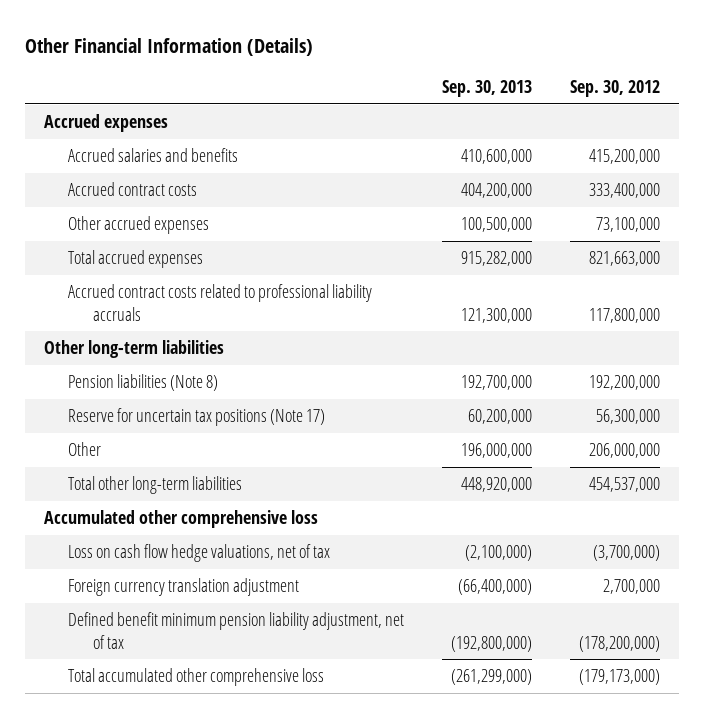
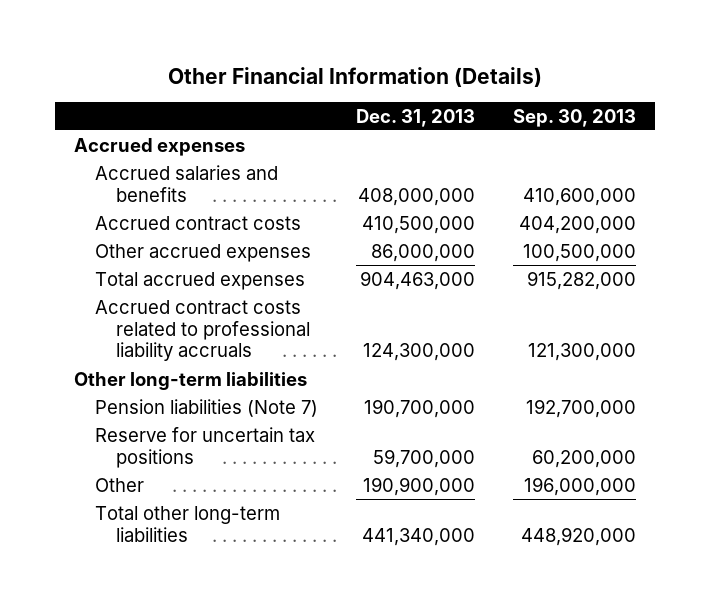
[569,80,660,98] Sep. 30, 2012 -> none
none -> [355,108,475,127] Dec. 31, 2013
[68,374,219,392] Pension liabilities (Note 8) -> [94,398,318,417] Pension liabilities (Note 7)
[68,408,326,427] Reserve for uncertain tax positions (Note 17) -> [94,426,315,468] Reserve for uncertain tax positions
[44,510,319,529] Accumulated other comprehensive loss -> none
[68,544,331,563] Loss on cash flow hedge valuations, net of tax -> none
[68,578,300,597] Foreign currency translation adjustment -> none
[68,612,405,649] Defined benefit minimum pension liability adjustment, net of tax -> none
[68,668,325,687] Total accumulated other comprehensive loss -> none

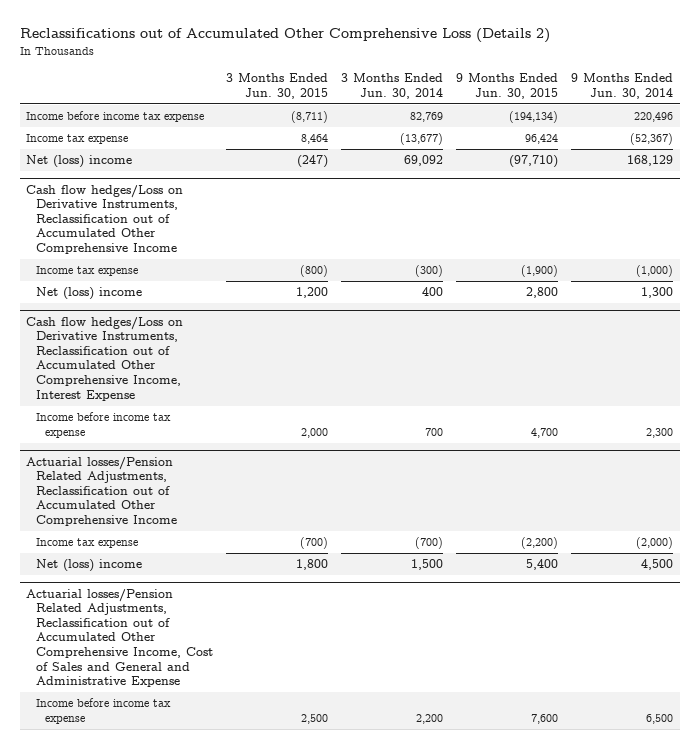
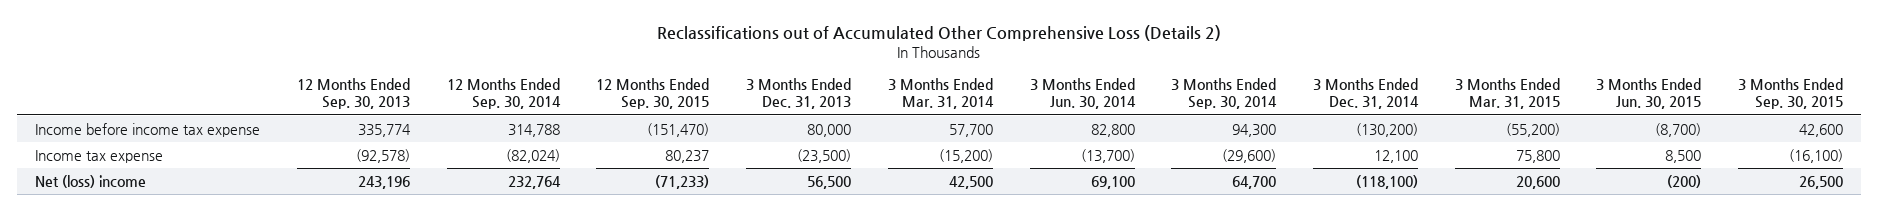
[456,73,559,100] 9 Months Ended Jun. 30, 2015 -> none
[571,73,674,100] 9 Months Ended Jun. 30, 2014 -> none
none -> [296,77,410,110] 12 Months Ended Sep. 30, 2013
none -> [446,77,561,110] 12 Months Ended Sep. 30, 2014
none -> [596,77,710,110] 12 Months Ended Sep. 30, 2015
none -> [746,77,852,110] 3 Months Ended Dec. 31, 2013
none -> [887,77,994,110] 3 Months Ended Mar. 31, 2014
none -> [1171,77,1278,110] 3 Months Ended Sep. 30, 2014
none -> [1312,77,1419,110] 3 Months Ended Dec. 31, 2014
none -> [1454,77,1560,110] 3 Months Ended Mar. 31, 2015
none -> [1738,77,1844,110] 3 Months Ended Sep. 30, 2015
[26,184,184,255] Cash flow hedges/Loss on Derivative Instruments, Reclassification out of Accumulated Other Comprehensive Income -> none
[35,266,138,277] Income tax expense -> none
[35,287,142,301] Net (loss) income -> none
[26,316,184,401] Cash flow hedges/Loss on Derivative Instruments, Reclassification out of Accumulated Other Comprehensive Income, Interest Expense -> none
[35,412,171,438] Income before income tax expense -> none
[26,456,177,527] Actuarial losses/Pension Related Adjustments, Reclassification out of Accumulated Other Comprehensive Income -> none
[35,538,138,549] Income tax expense -> none
[35,559,142,573] Net (loss) income -> none
[26,588,213,688] Actuarial losses/Pension Related Adjustments, Reclassification out of Accumulated Other Comprehensive Income, Cost of Sales and General and Administrative Expense -> none
[35,698,171,724] Income before income tax expense -> none
[290,111,328,124] (8,711) -> [1655,123,1702,138] (8,700)
[410,112,444,123] 82,769 -> [1090,124,1135,138] 82,800
[300,134,328,145] 8,464 -> [1665,150,1702,164] 8,500
[400,133,444,146] (13,677) -> [1080,149,1135,164] (13,700)
[296,155,328,169] (247) -> [1667,175,1702,189] (200)
[404,155,444,167] 69,092 -> [1090,176,1135,190] 69,100

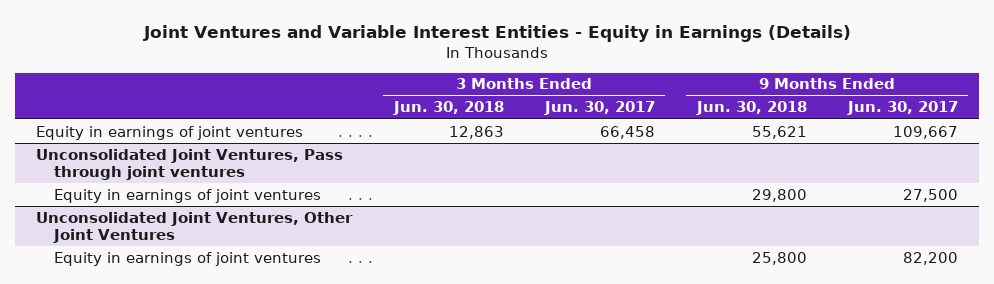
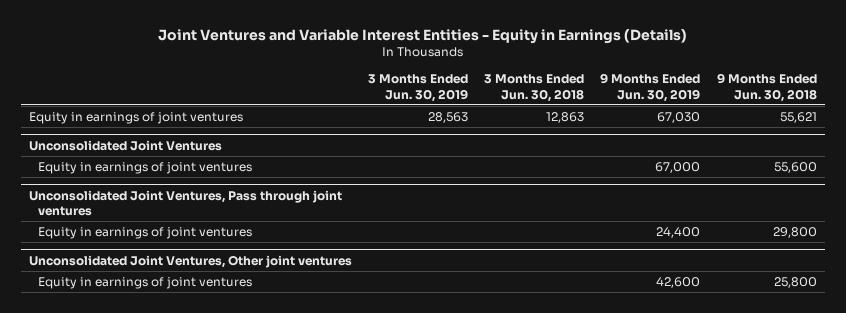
[544,101,656,116] Jun. 30, 2017 -> none
[847,101,959,116] Jun. 30, 2017 -> none
none -> [368,74,469,102] 3 Months Ended Jun. 30, 2019
none -> [600,73,701,102] 9 Months Ended Jun. 30, 2019
none -> [29,139,223,151] Unconsolidated Joint Ventures
none -> [37,161,252,174] Equity in earnings of joint ventures
[36,211,354,244] Unconsolidated Joint Ventures, Other Joint Ventures -> [29,254,353,268] Unconsolidated Joint Ventures, Other joint ventures

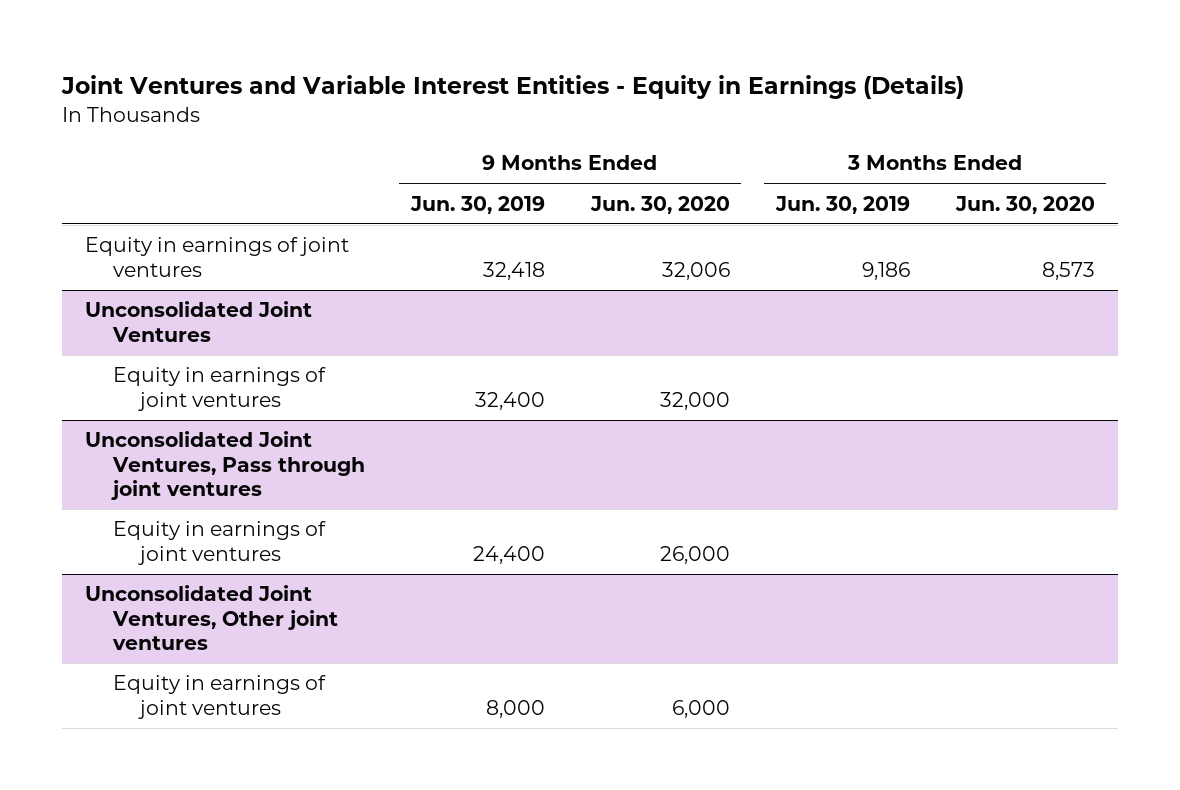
[484,74,585,102] 3 Months Ended Jun. 30, 2018 -> none
[716,73,817,102] 9 Months Ended Jun. 30, 2018 -> none
none -> [589,195,730,214] Jun. 30, 2020
none -> [954,195,1095,214] Jun. 30, 2020
[428,111,469,123] 28,563 -> [861,261,910,280] 9,186
[657,111,701,123] 67,030 -> [482,261,545,280] 32,418
[655,161,701,173] 67,000 -> [474,391,545,410] 32,400
[656,276,701,288] 42,600 -> [485,699,545,718] 8,000

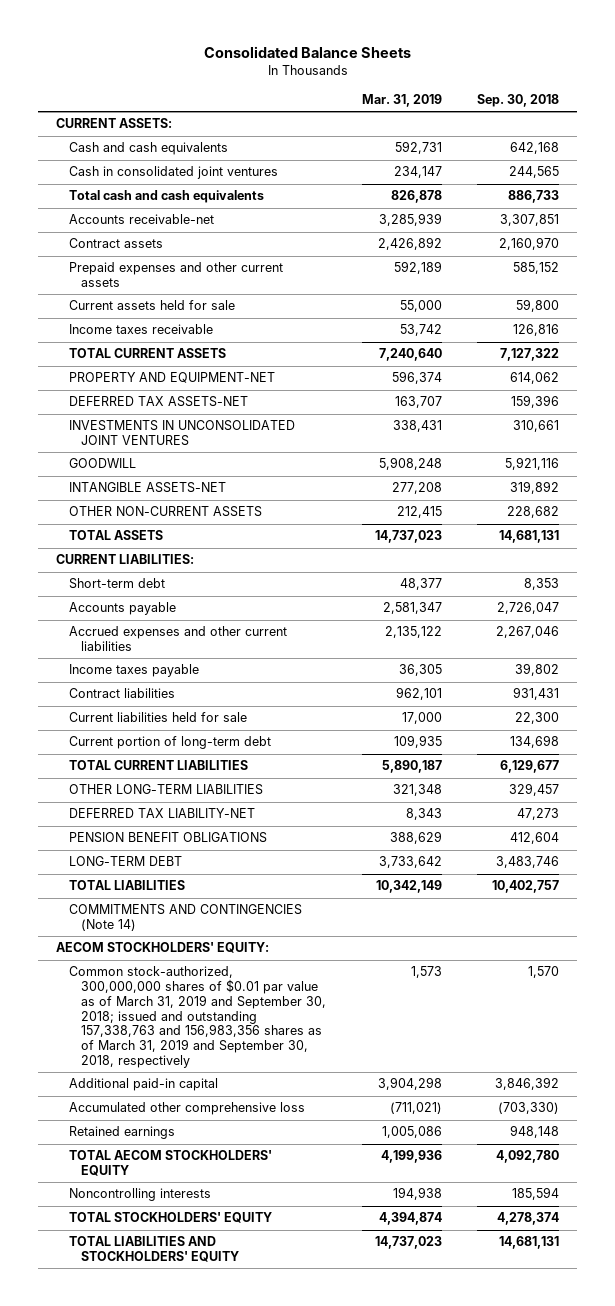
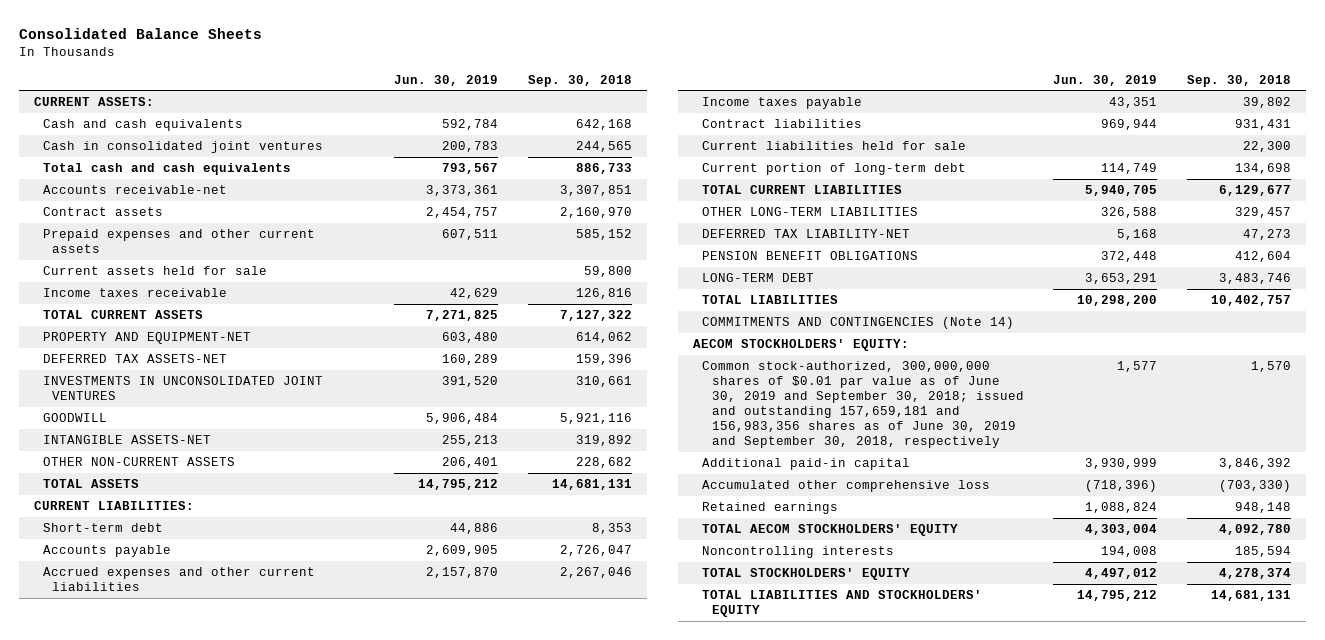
[361,94,442,108] Mar. 31, 2019 -> none
none -> [394,74,499,86] Jun. 30, 2019
[68,966,327,1068] Common stock-authorized, 300,000,000 shares of $0.01 par value as of March 31, 2019 and September 30, 2018; issued and outstanding 157,338,763 and 156,983,356 shares as of March 31, 2019 and September 30, 2018, respectively -> [702,361,1024,448] Common stock-authorized, 300,000,000 shares of $0.01 par value as of June 30, 2019 and September 30, 2018; issued and outstanding 157,659,181 and 156,983,356 shares as of June 30, 2019 and September 30, 2018, respectively

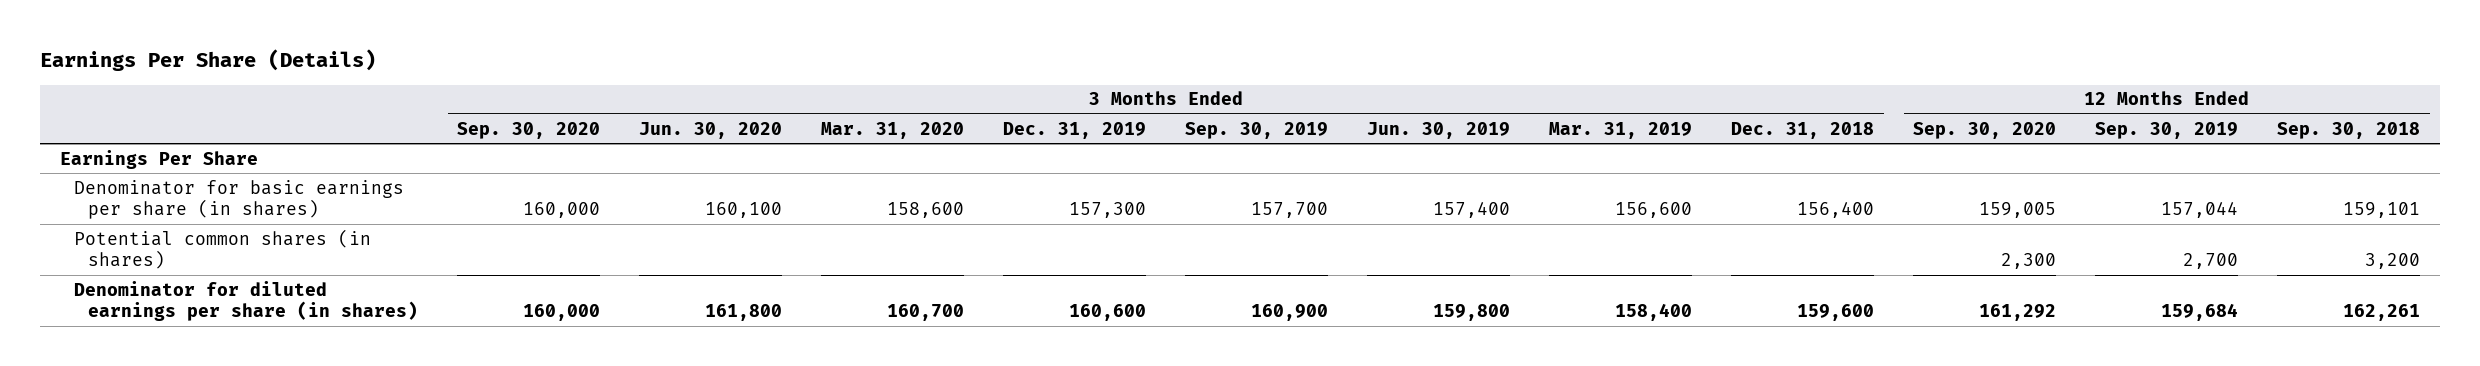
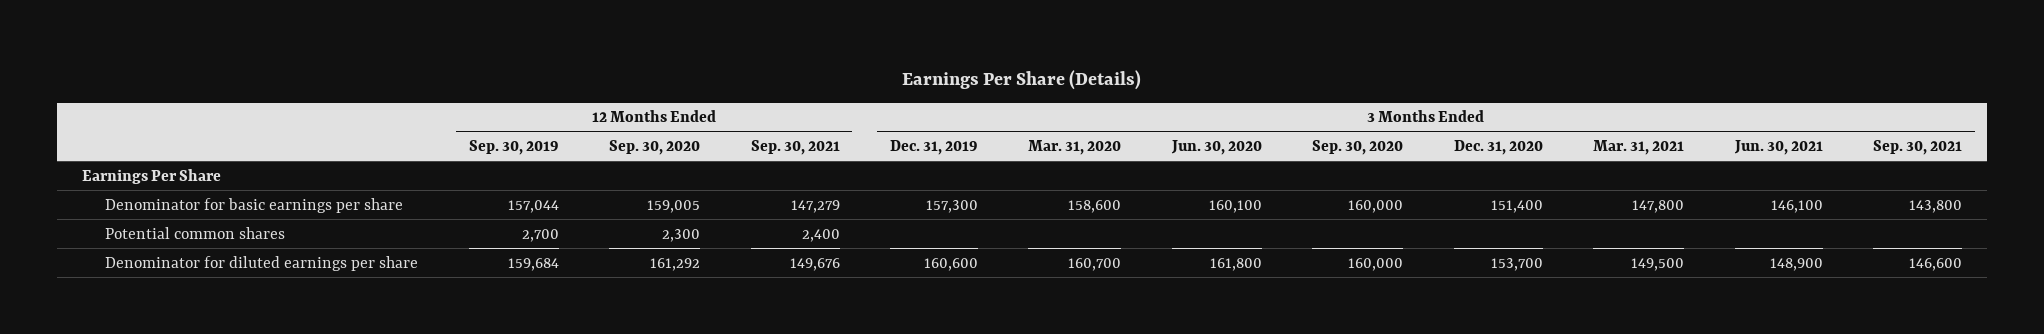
[1185,121,1329,139] Sep. 30, 2019 -> none
[1367,121,1511,139] Jun. 30, 2019 -> none
[1549,121,1693,139] Mar. 31, 2019 -> none
[1731,121,1875,139] Dec. 31, 2018 -> none
[2277,121,2421,139] Sep. 30, 2018 -> none
none -> [750,140,840,156] Sep. 30, 2021
none -> [1453,140,1543,156] Dec. 31, 2020
none -> [1593,140,1685,156] Mar. 31, 2021
none -> [1733,140,1823,156] Jun. 30, 2021
none -> [1872,140,1962,156] Sep. 30, 2021
[74,179,405,220] Denominator for basic earnings per share (in shares) -> [105,197,404,213] Denominator for basic earnings per share
[74,228,372,270] Potential common shares (in shares) -> [105,226,286,239] Potential common shares
[74,280,419,322] Denominator for diluted earnings per share (in shares) -> [105,255,419,271] Denominator for diluted earnings per share

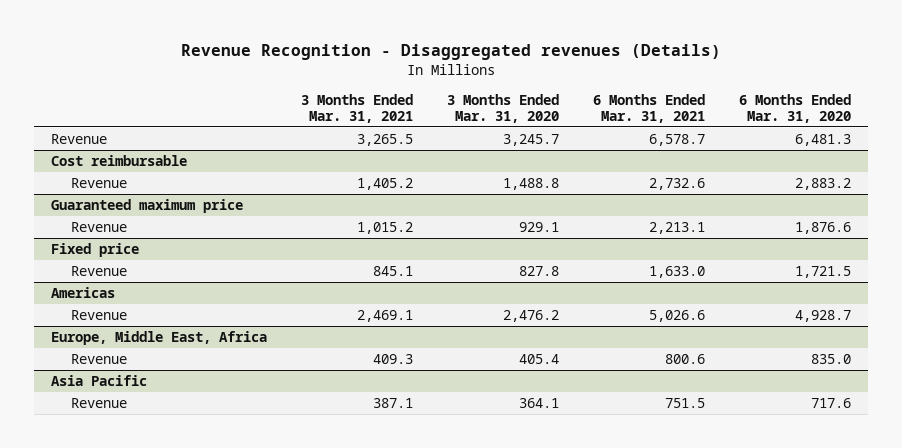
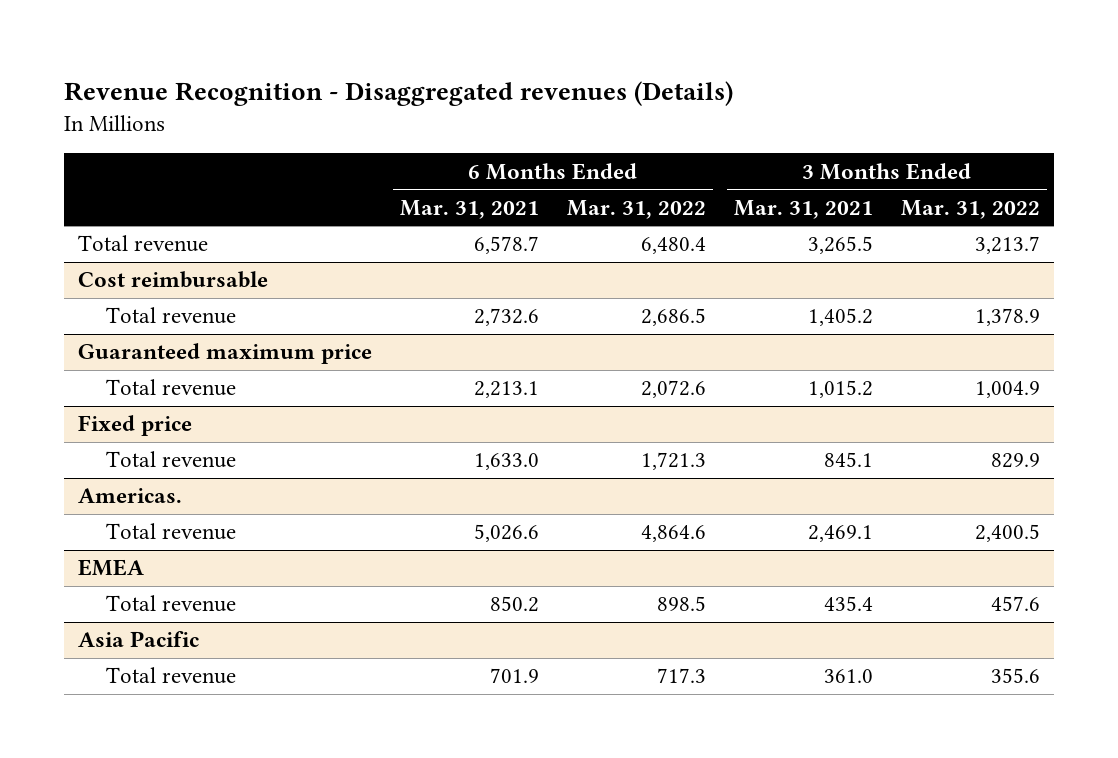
[447,94,560,124] 3 Months Ended Mar. 31, 2020 -> none
[738,94,851,124] 6 Months Ended Mar. 31, 2020 -> none
none -> [566,199,706,219] Mar. 31, 2022
none -> [900,199,1040,219] Mar. 31, 2022
[51,133,108,144] Revenue -> [77,235,208,253] Total revenue
[70,177,127,188] Revenue -> [106,307,237,325] Total revenue
[70,221,127,232] Revenue -> [106,379,237,397] Total revenue
[70,265,127,276] Revenue -> [106,451,237,469] Total revenue
[51,286,116,298] Americas -> [77,488,182,504] Americas.
[70,309,127,320] Revenue -> [106,523,237,541] Total revenue
[51,330,268,345] Europe, Middle East, Africa -> [77,559,144,577] EMEA
[70,353,127,364] Revenue -> [106,595,237,613] Total revenue
[373,353,414,364] 409.3 -> [823,596,873,612] 435.4
[664,353,705,364] 800.6 -> [489,596,539,613] 850.2
[70,397,127,408] Revenue -> [106,667,237,685] Total revenue
[373,397,414,408] 387.1 -> [823,669,873,684] 361.0
[664,397,705,408] 751.5 -> [489,668,539,684] 701.9

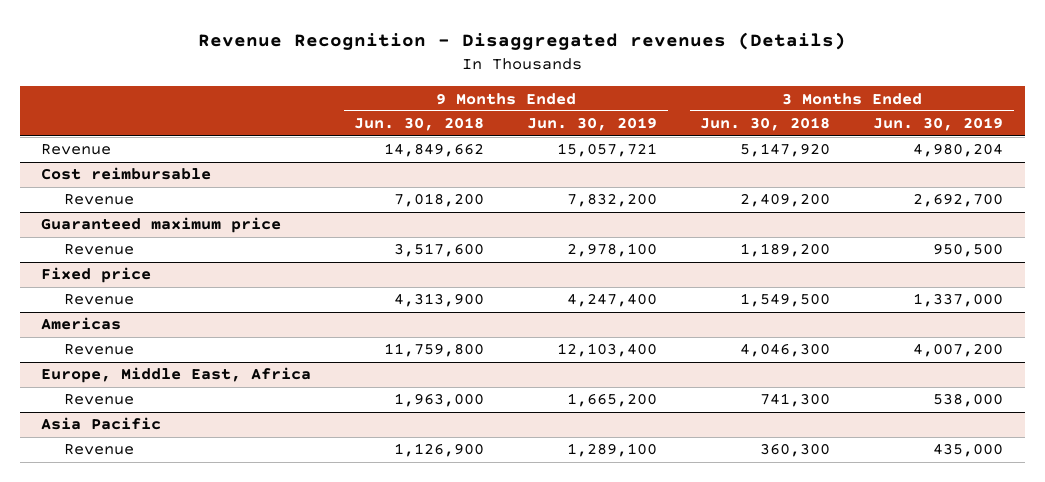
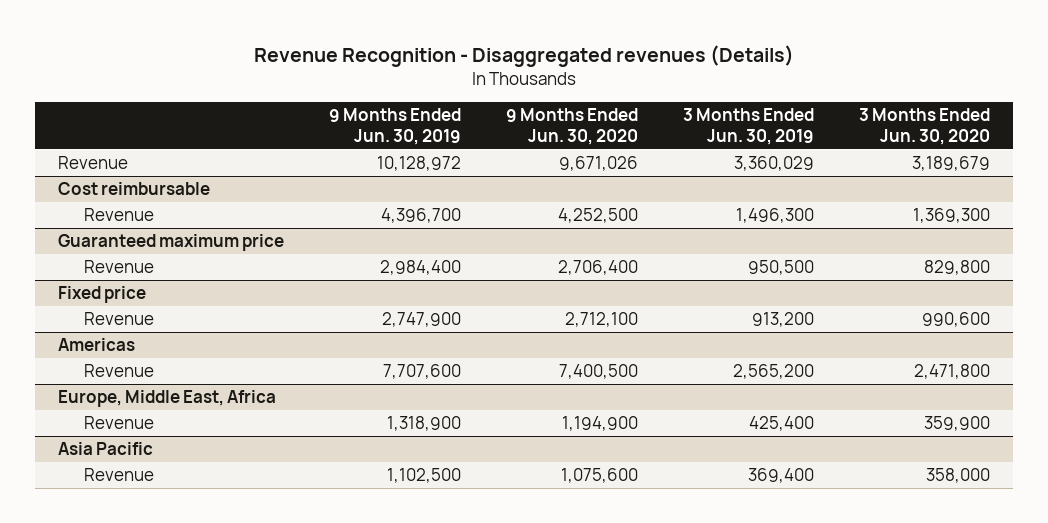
[354,117,485,132] Jun. 30, 2018 -> none
[700,117,831,132] Jun. 30, 2018 -> none
none -> [506,107,639,145] 9 Months Ended Jun. 30, 2020
none -> [859,107,991,145] 3 Months Ended Jun. 30, 2020
[557,143,658,158] 15,057,721 -> [377,156,462,172] 10,128,972
[913,143,1004,158] 4,980,204 -> [734,156,815,172] 3,360,029
[567,193,658,208] 7,832,200 -> [381,208,462,224] 4,396,700
[913,193,1004,208] 2,692,700 -> [736,208,815,224] 1,496,300
[567,243,658,258] 2,978,100 -> [380,260,462,276] 2,984,400
[567,293,658,308] 4,247,400 -> [382,312,462,328] 2,747,900
[913,293,1004,308] 1,337,000 -> [752,312,815,328] 913,200
[557,343,658,358] 12,103,400 -> [383,364,462,380] 7,707,600
[913,343,1004,358] 4,007,200 -> [733,364,815,380] 2,565,200
[567,393,658,408] 1,665,200 -> [387,416,462,432] 1,318,900
[933,393,1004,408] 538,000 -> [749,416,815,432] 425,400
[567,443,658,458] 1,289,100 -> [387,468,462,484] 1,102,500
[933,443,1004,458] 435,000 -> [748,468,815,484] 369,400

